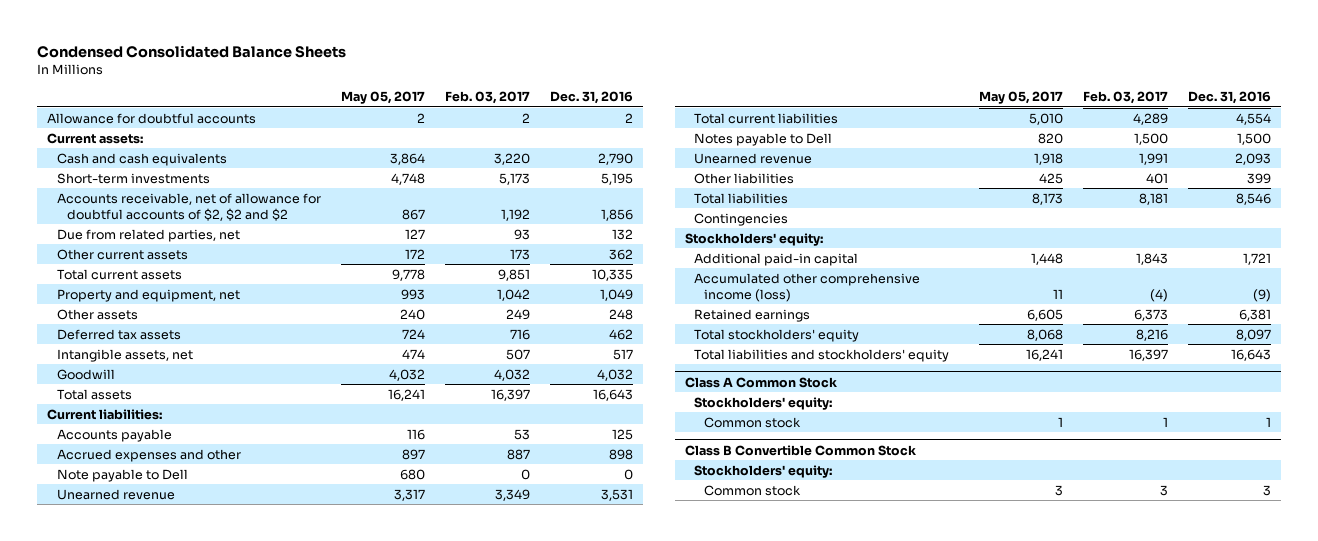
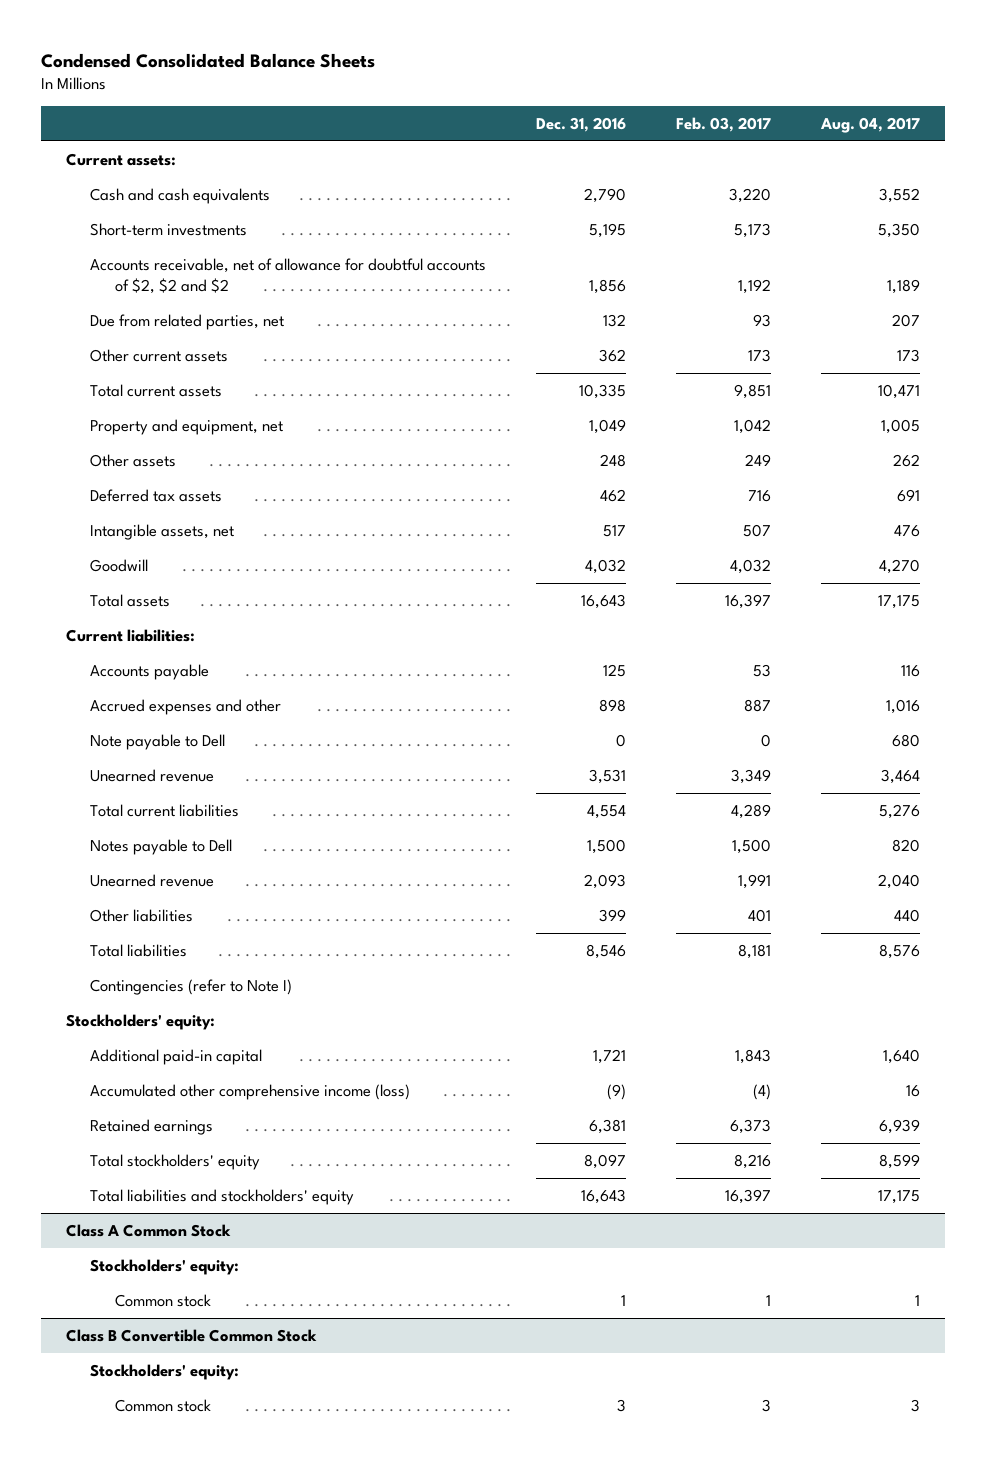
[341,91,426,105] May 05, 2017 -> none
none -> [819,116,920,133] Aug. 04, 2017
[47,112,257,124] Allowance for doubtful accounts -> none
[694,212,789,226] Contingencies -> [90,978,293,995] Contingencies (refer to Note I)

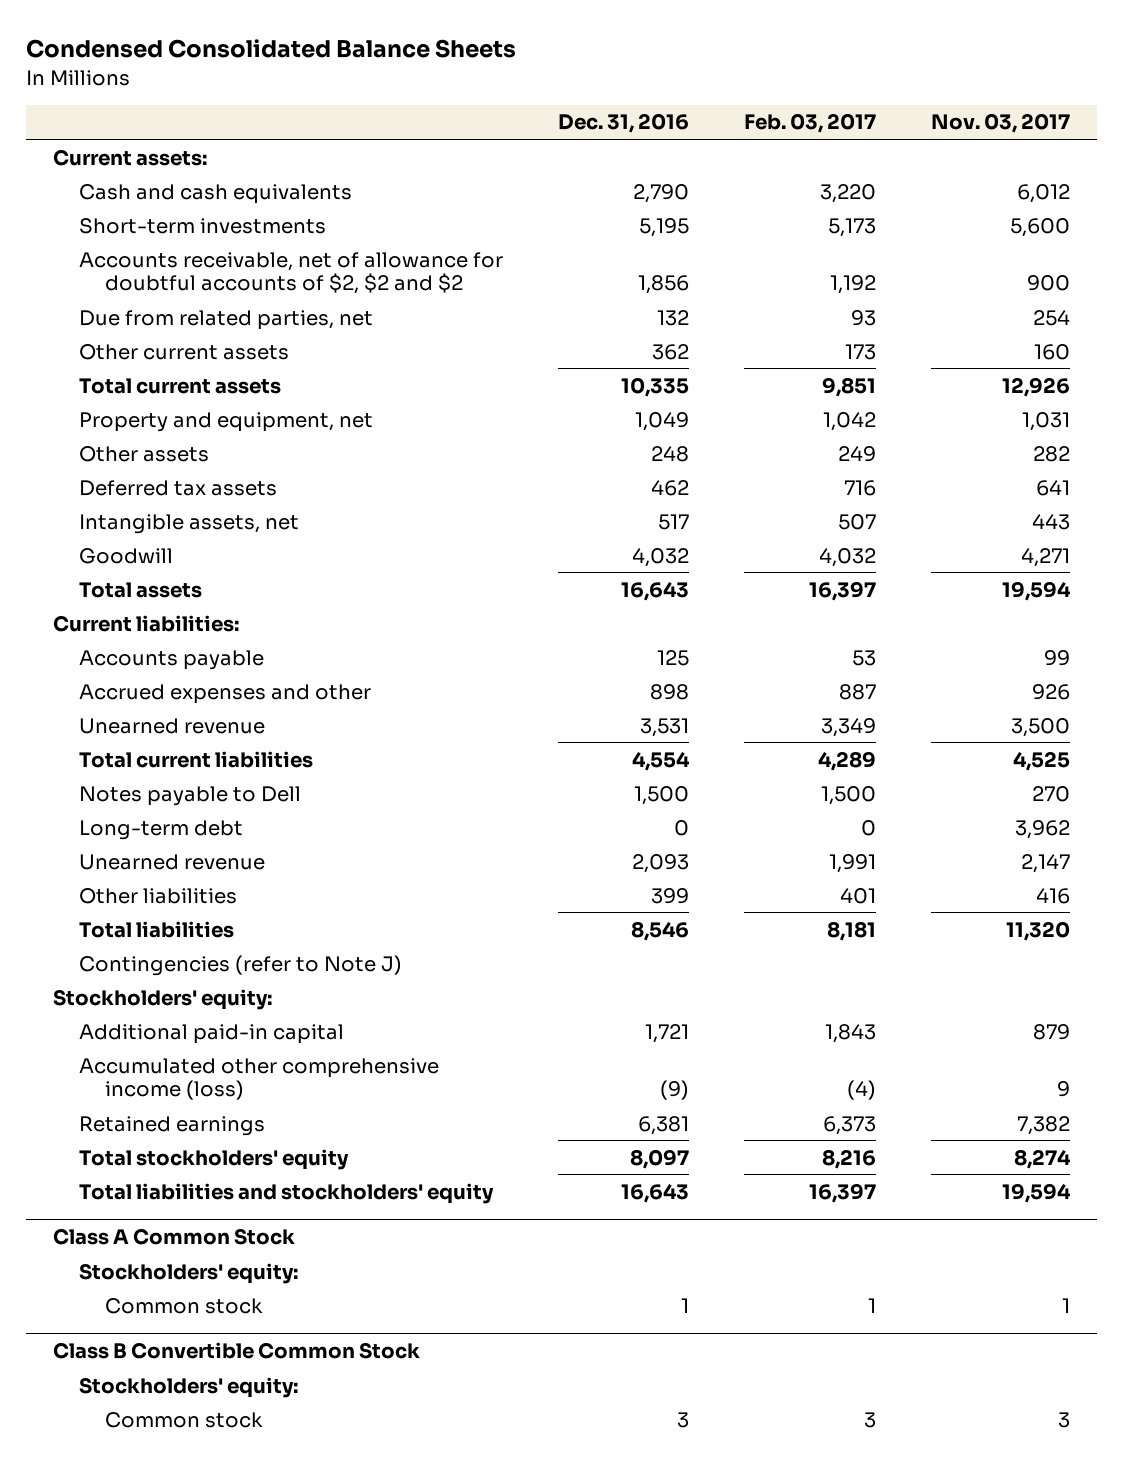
[819,116,920,133] Aug. 04, 2017 -> none
none -> [930,113,1070,134] Nov. 03, 2017
[90,733,226,750] Note payable to Dell -> none
none -> [79,819,244,840] Long-term debt
[90,978,293,995] Contingencies (refer to Note I) -> [79,954,403,976] Contingencies (refer to Note J)

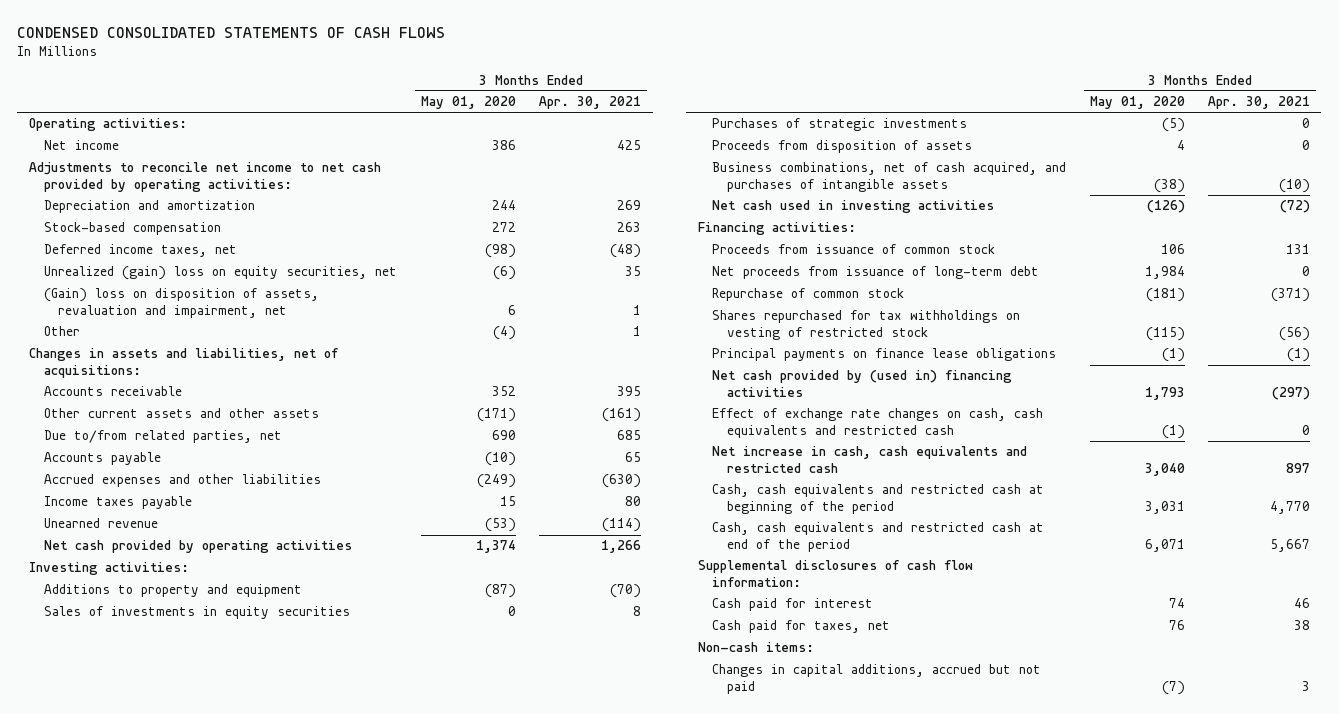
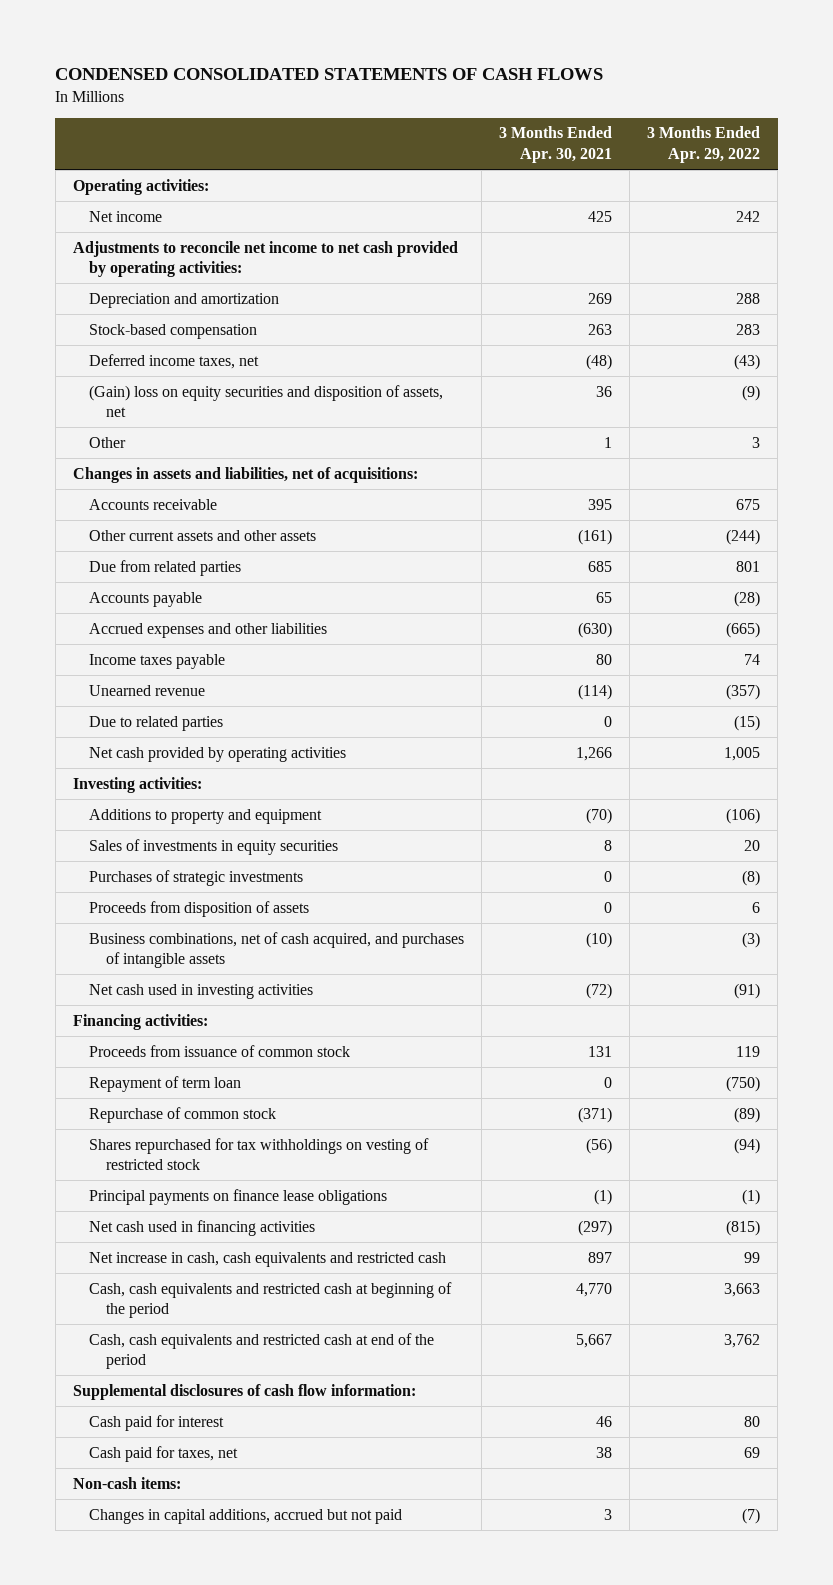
[420,96,516,110] May 01, 2020 -> none
none -> [647,126,761,163] 3 Months Ended Apr. 29, 2022
[43,288,319,318] (Gain) loss on disposition of assets, revaluation and impairment, net -> none
[43,266,397,281] Unrealized (gain) loss on equity securities, net -> [89,384,444,418] (Gain) loss on equity securities and disposition of assets, net
[625,266,642,277] 35 -> [596,385,613,397] 36
[43,430,282,444] Due to/from related parties, net -> [89,559,242,576] Due from related parties
none -> [89,715,224,731] Due to related parties
[712,266,1040,280] Net proceeds from issuance of long-term debt -> none
none -> [89,1075,242,1092] Repayment of term loan
[712,408,1044,438] Effect of exchange rate changes on cash, cash equivalents and restricted cash -> none
[712,370,1013,397] Net cash provided by (used in) financing activities -> [89,1219,316,1236] Net cash used in financing activities

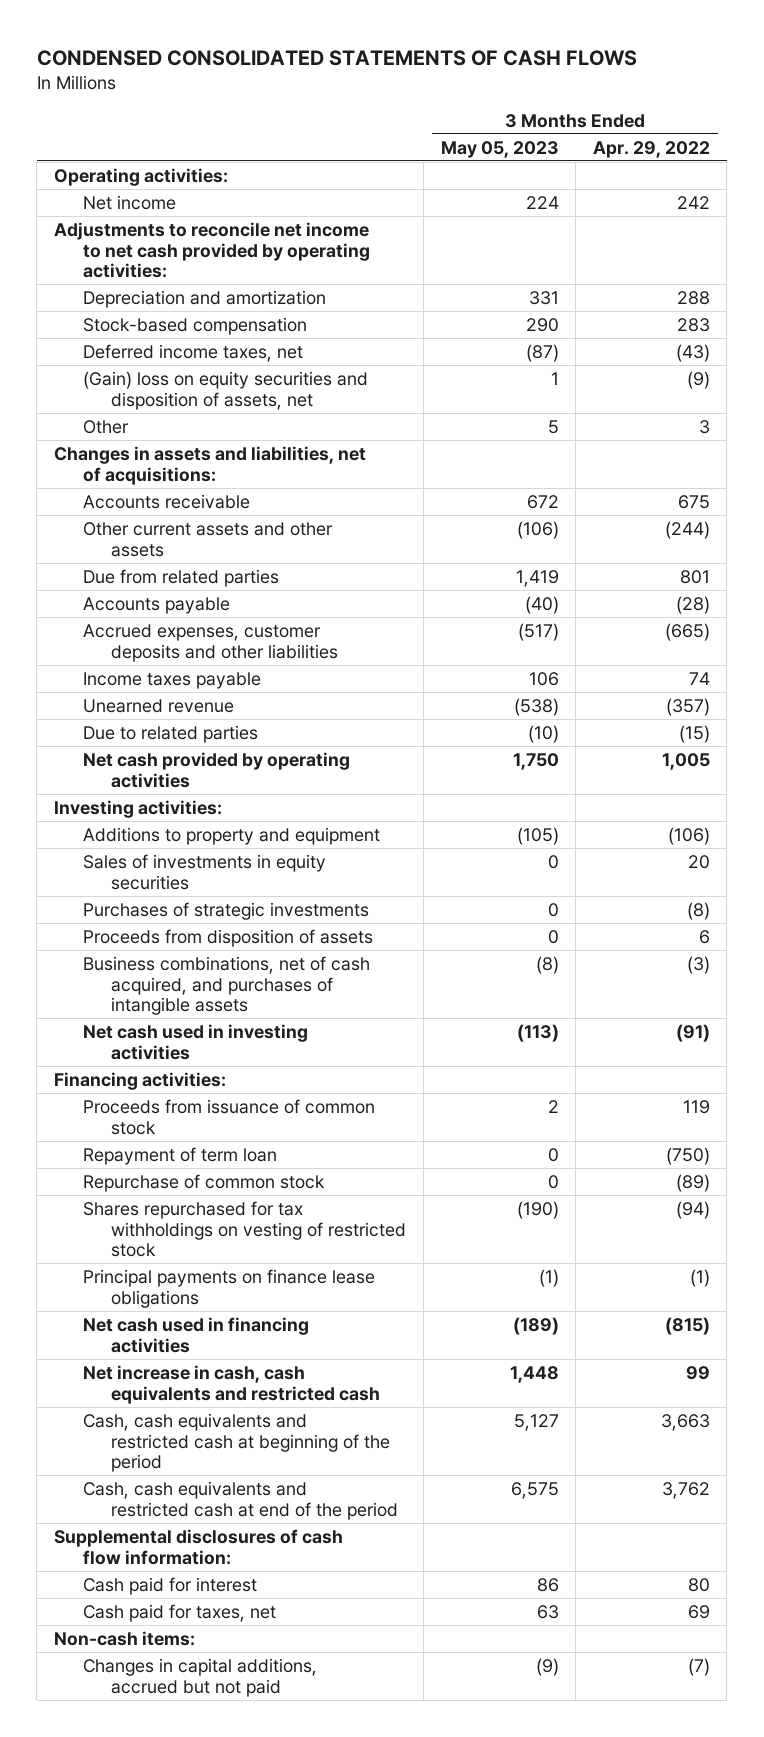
[499,126,613,163] 3 Months Ended Apr. 30, 2021 -> none
none -> [440,140,559,158] May 05, 2023
[89,622,328,638] Accrued expenses and other liabilities -> [82,623,339,662] Accrued expenses, customer deposits and other liabilities

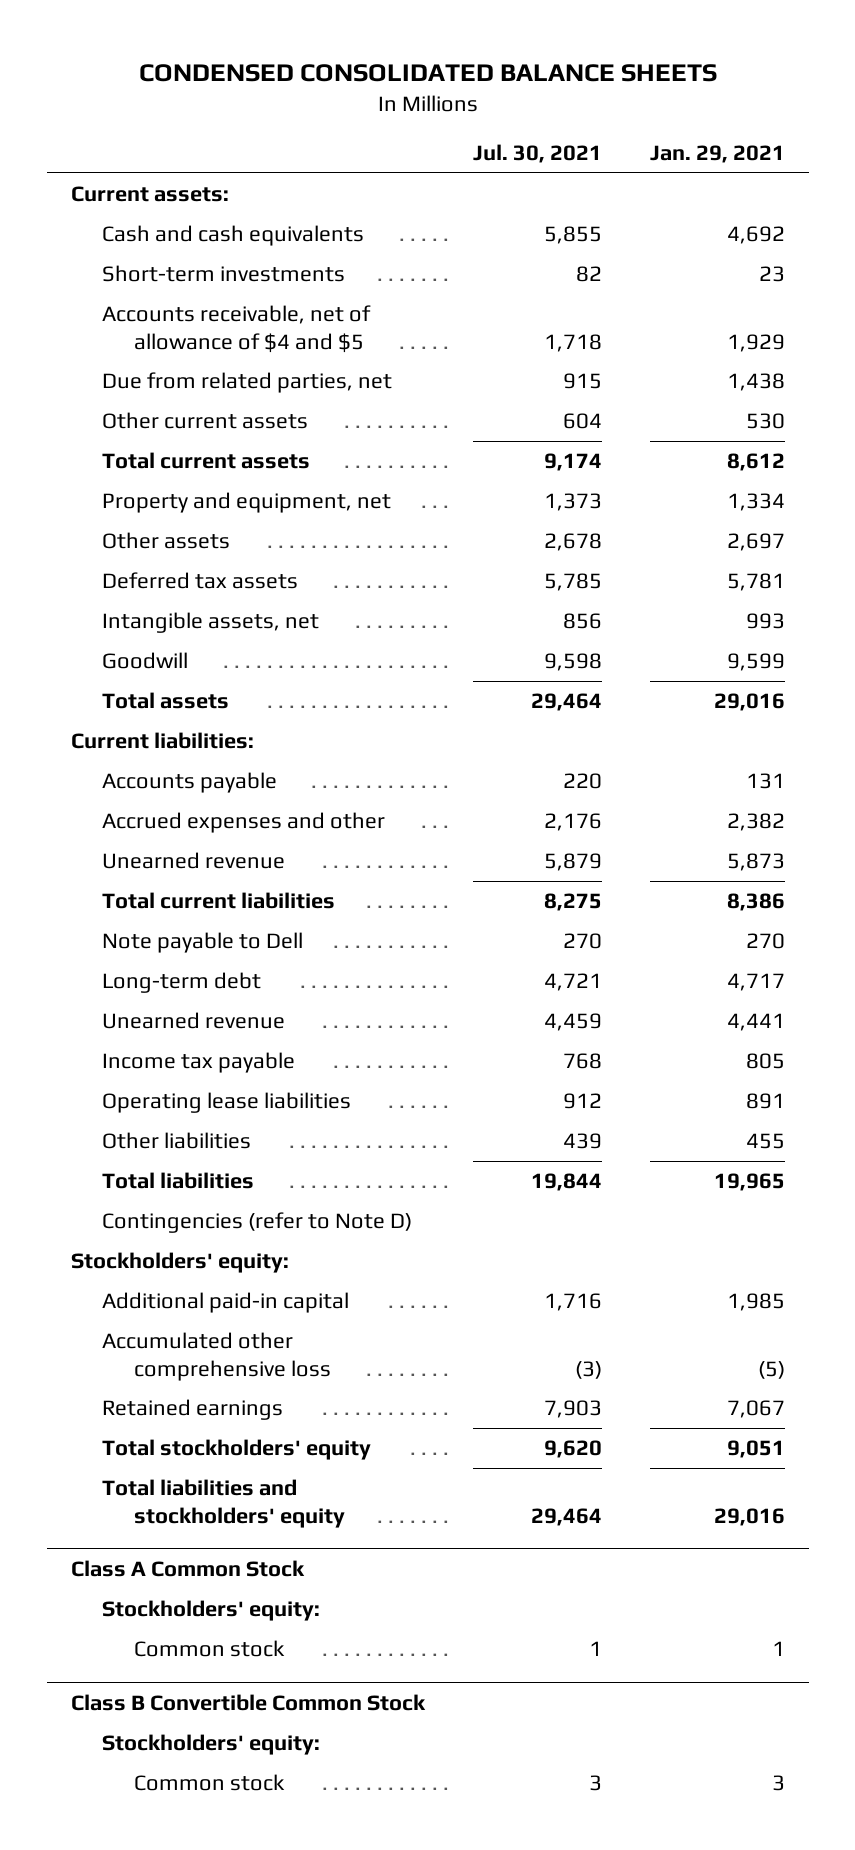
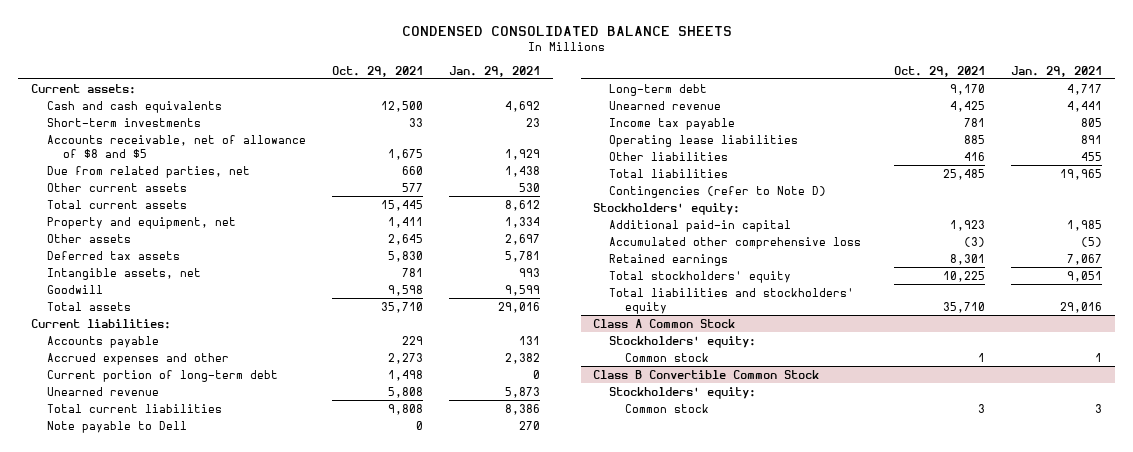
[472,144,602,164] Jul. 30, 2021 -> none
none -> [331,65,423,77] Oct. 29, 2021
[102,305,372,353] Accounts receivable, net of allowance of $4 and $5 -> [46,134,306,158] Accounts receivable, net of allowance of $8 and $5
none -> [46,369,278,382] Current portion of long-term debt

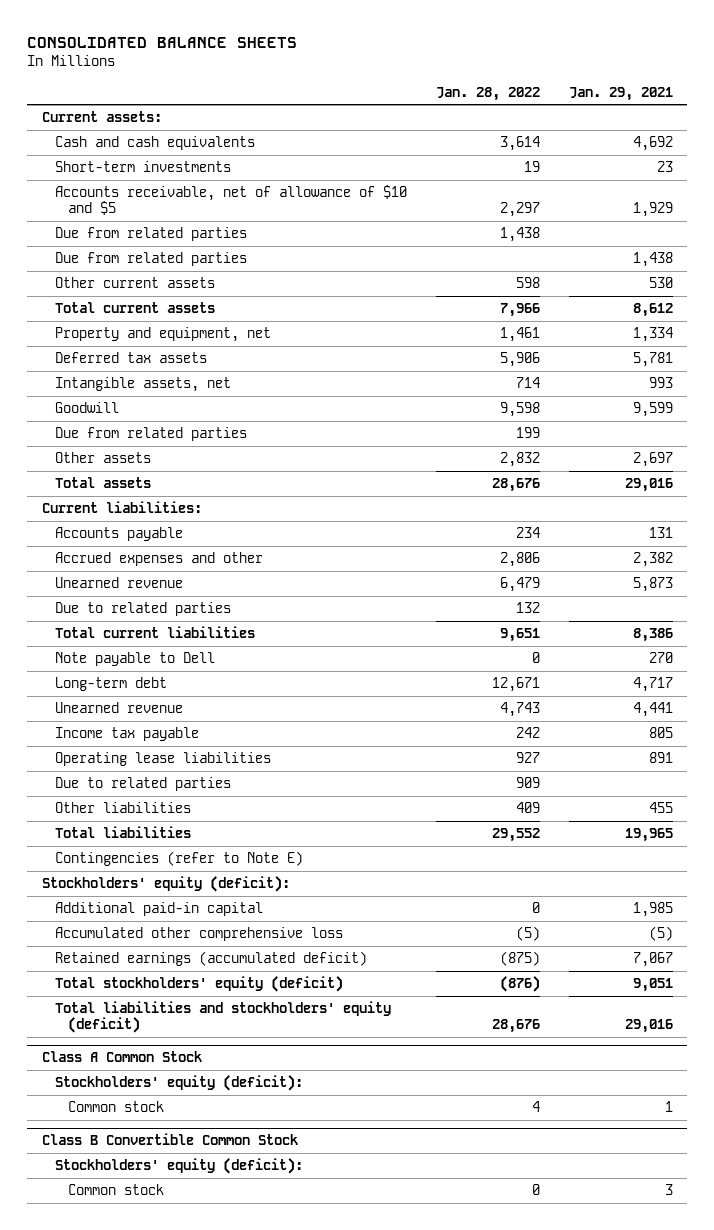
[401,25,732,36] CONDENSED CONSOLIDATED BALANCE SHEETS -> [27,37,298,49] CONSOLIDATED BALANCE SHEETS
[331,65,423,77] Oct. 29, 2021 -> none
none -> [435,86,540,101] Jan. 28, 2022
[46,134,306,158] Accounts receivable, net of allowance of $8 and $5 -> [54,184,407,216] Accounts receivable, net of allowance of $10 and $5
none -> [54,226,247,241] Due from related parties
[46,165,250,178] Due from related parties, net -> [54,251,247,266] Due from related parties
none -> [54,426,247,441] Due from related parties
[46,233,131,243] Other assets -> [54,451,151,463] Other assets
[46,369,278,382] Current portion of long-term debt -> none
none -> [54,601,231,616] Due to related parties
none -> [54,776,231,791] Due to related parties
[609,185,827,198] Contingencies (refer to Note D) -> [54,850,303,866] Contingencies (refer to Note E)
[593,202,741,215] Stockholders' equity: -> [41,875,290,892] Stockholders' equity (deficit):
[609,253,729,266] Retained earnings -> [54,950,367,966] Retained earnings (accumulated deficit)
[609,270,792,283] Total stockholders' equity -> [54,975,343,992] Total stockholders' equity (deficit)
[609,287,855,314] Total liabilities and stockholders' equity -> [54,1000,391,1034] Total liabilities and stockholders' equity (deficit)
[609,335,757,348] Stockholders' equity: -> [54,1074,303,1091] Stockholders' equity (deficit):
[609,386,757,399] Stockholders' equity: -> [54,1157,303,1174] Stockholders' equity (deficit):

